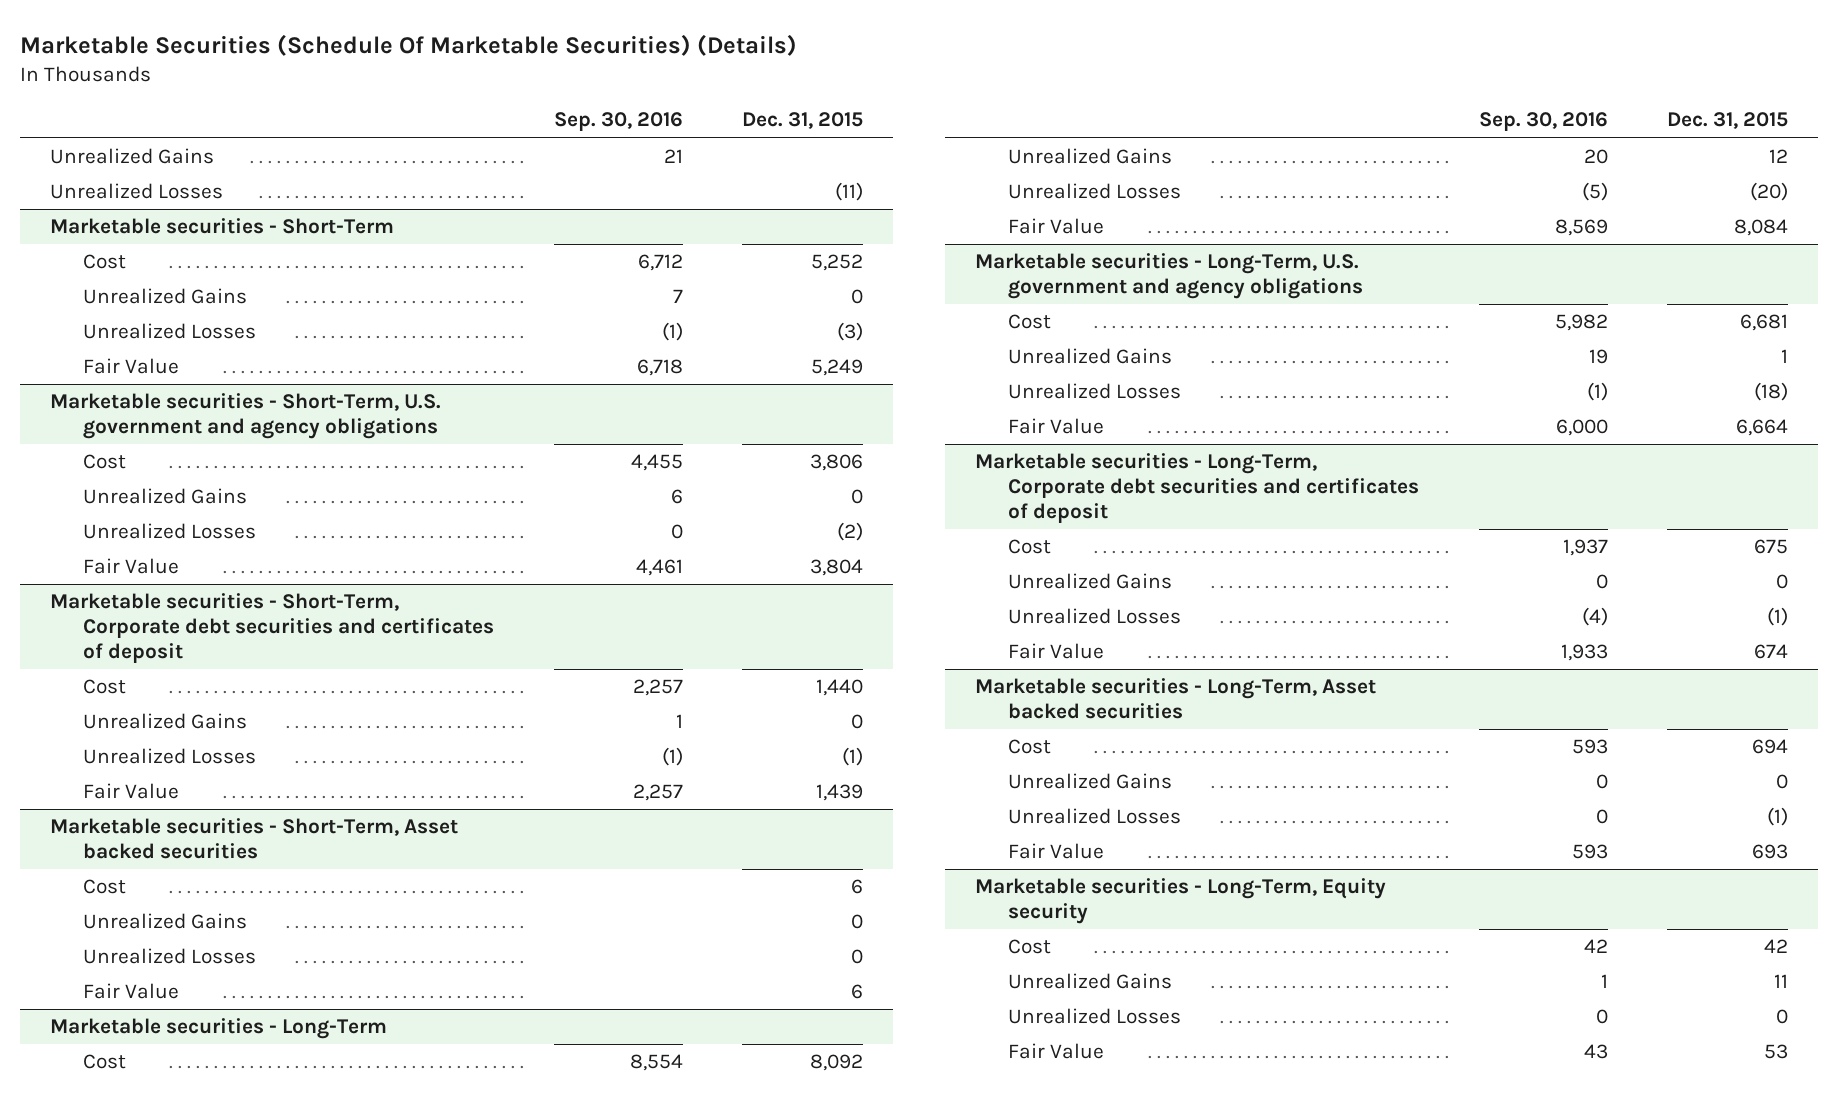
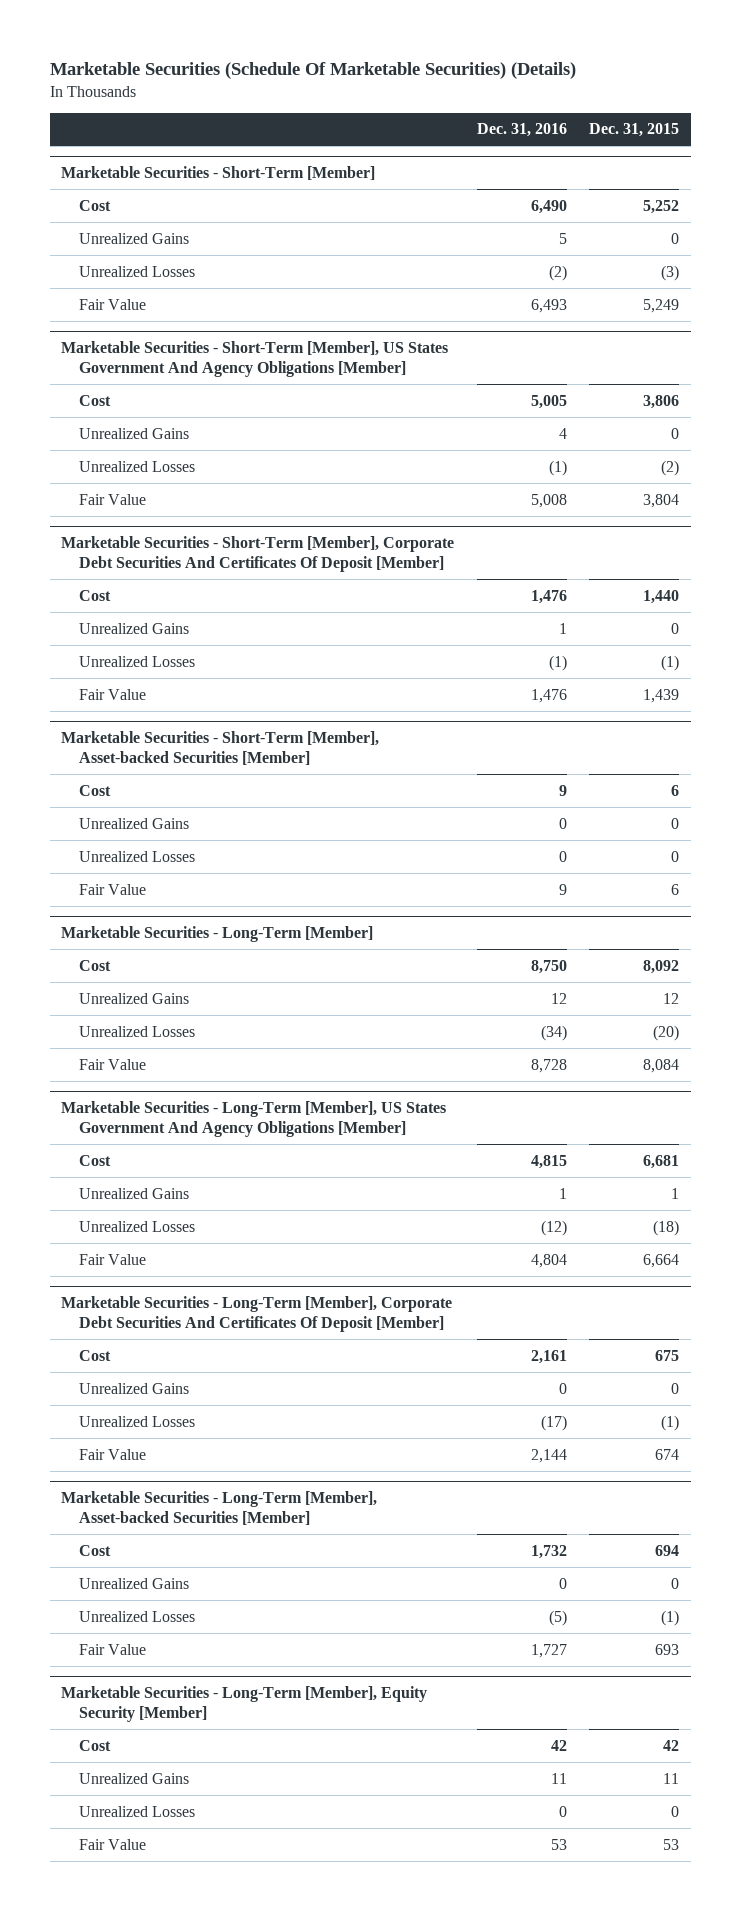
[553,112,683,132] Sep. 30, 2016 -> none
none -> [476,123,567,138] Dec. 31, 2016
[50,148,215,165] Unrealized Gains -> none
[50,183,224,200] Unrealized Losses -> none
[50,218,395,235] Marketable securities - Short-Term -> [60,165,375,180] Marketable Securities - Short-Term [Member]
[50,393,442,440] Marketable securities - Short-Term, U.S. government and agency obligations -> [60,340,448,378] Marketable Securities - Short-Term [Member], US States Government And Agency Obligations [Member]
[50,593,495,663] Marketable securities - Short-Term, Corporate debt securities and certificates of deposit -> [60,535,454,573] Marketable Securities - Short-Term [Member], Corporate Debt Securities And Certificates Of Deposit [Member]
[50,818,459,860] Marketable securities - Short-Term, Asset backed securities -> [60,730,379,766] Marketable Securities - Short-Term [Member], Asset-backed Securities [Member]
[50,1018,388,1040] Marketable securities - Long-Term -> [60,925,373,942] Marketable Securities - Long-Term [Member]
[974,253,1364,300] Marketable securities - Long-Term, U.S. government and agency obligations -> [60,1100,446,1138] Marketable Securities - Long-Term [Member], US States Government And Agency Obligations [Member]
[974,453,1420,523] Marketable securities - Long-Term, Corporate debt securities and certificates of deposit -> [60,1295,452,1333] Marketable Securities - Long-Term [Member], Corporate Debt Securities And Certificates Of Deposit [Member]
[974,678,1376,720] Marketable securities - Long-Term, Asset backed securities -> [60,1490,377,1526] Marketable Securities - Long-Term [Member], Asset-backed Securities [Member]
[974,878,1386,925] Marketable securities - Long-Term, Equity security -> [60,1685,427,1723] Marketable Securities - Long-Term [Member], Equity Security [Member]

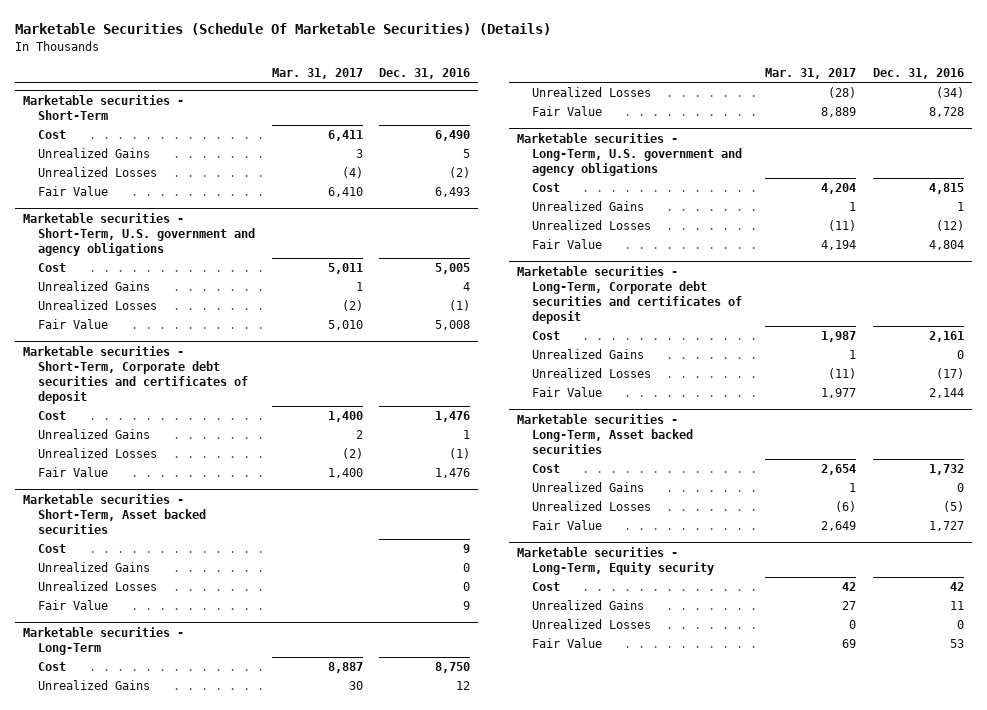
[589,123,680,138] Dec. 31, 2015 -> none
none -> [271,68,363,80] Mar. 31, 2017
[60,165,375,180] Marketable Securities - Short-Term [Member] -> [23,94,185,120] Marketable securities - Short-Term
[60,340,448,378] Marketable Securities - Short-Term [Member], US States Government And Agency Obligations [Member] -> [23,212,256,256] Marketable securities - Short-Term, U.S. government and agency obligations
[60,535,454,573] Marketable Securities - Short-Term [Member], Corporate Debt Securities And Certificates Of Deposit [Member] -> [23,345,249,404] Marketable securities - Short-Term, Corporate debt securities and certificates of deposit
[60,730,379,766] Marketable Securities - Short-Term [Member], Asset-backed Securities [Member] -> [23,493,207,534] Marketable securities - Short-Term, Asset backed securities
[60,925,373,942] Marketable Securities - Long-Term [Member] -> [23,626,185,655] Marketable securities - Long-Term
[60,1100,446,1138] Marketable Securities - Long-Term [Member], US States Government And Agency Obligations [Member] -> [516,132,742,176] Marketable securities - Long-Term, U.S. government and agency obligations
[60,1295,452,1333] Marketable Securities - Long-Term [Member], Corporate Debt Securities And Certificates Of Deposit [Member] -> [516,265,742,324] Marketable securities - Long-Term, Corporate debt securities and certificates of deposit
[60,1490,377,1526] Marketable Securities - Long-Term [Member], Asset-backed Securities [Member] -> [516,413,693,454] Marketable securities - Long-Term, Asset backed securities
[60,1685,427,1723] Marketable Securities - Long-Term [Member], Equity Security [Member] -> [516,546,714,575] Marketable securities - Long-Term, Equity security

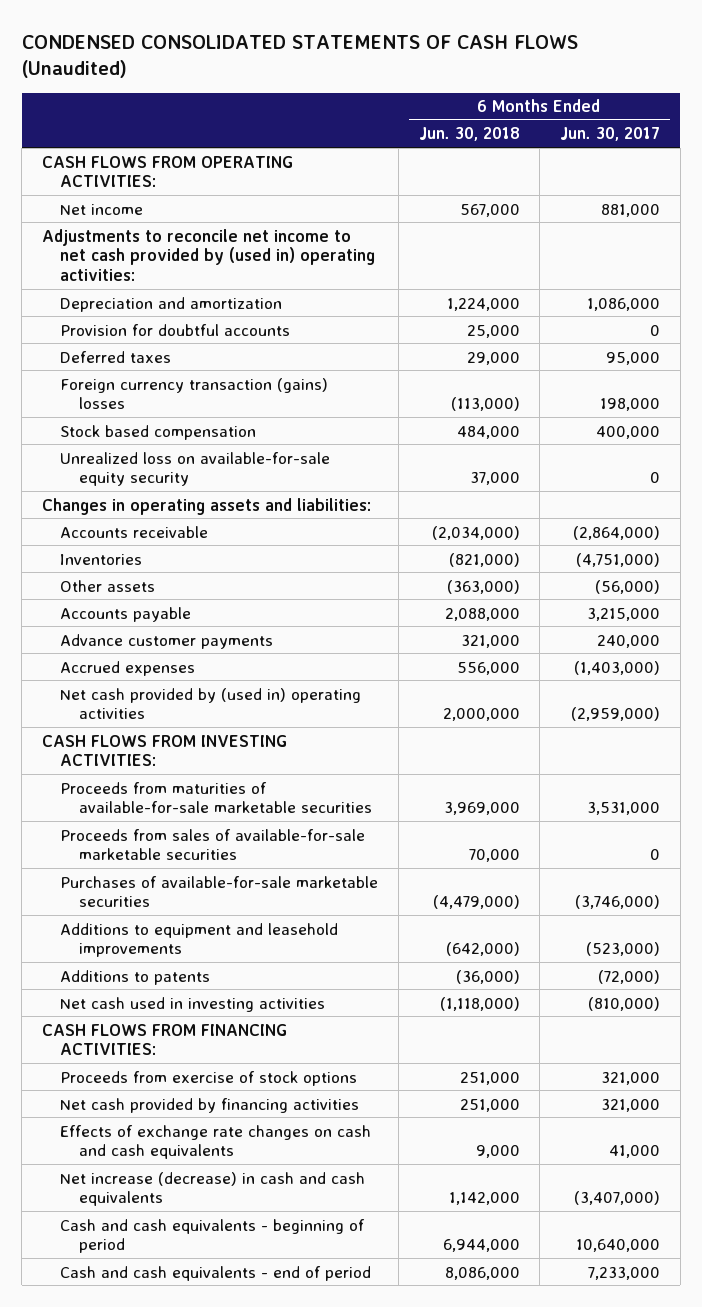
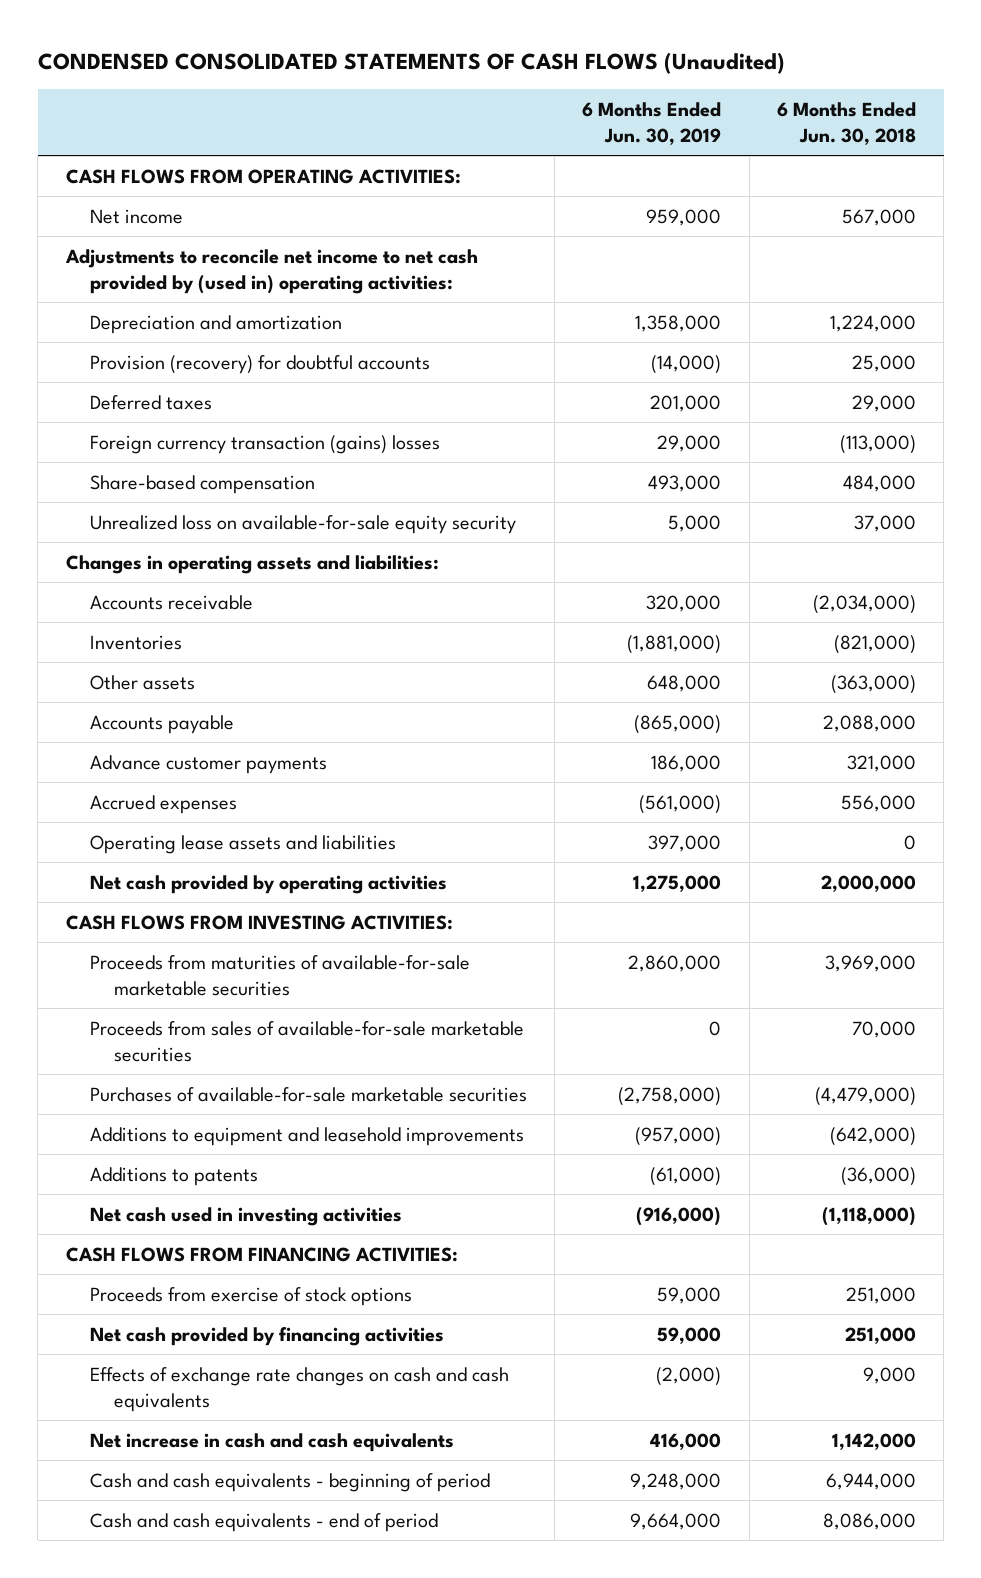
[560,127,661,142] Jun. 30, 2017 -> none
none -> [582,101,722,146] 6 Months Ended Jun. 30, 2019
[60,323,291,336] Provision for doubtful accounts -> [89,354,430,374] Provision (recovery) for doubtful accounts
[60,424,257,440] Stock based compensation -> [89,474,315,494] Share-based compensation
none -> [89,834,396,854] Operating lease assets and liabilities
[60,687,362,720] Net cash provided by (used in) operating activities -> [89,874,447,894] Net cash provided by operating activities
[60,1171,366,1207] Net increase (decrease) in cash and cash equivalents -> [89,1432,454,1452] Net increase in cash and cash equivalents

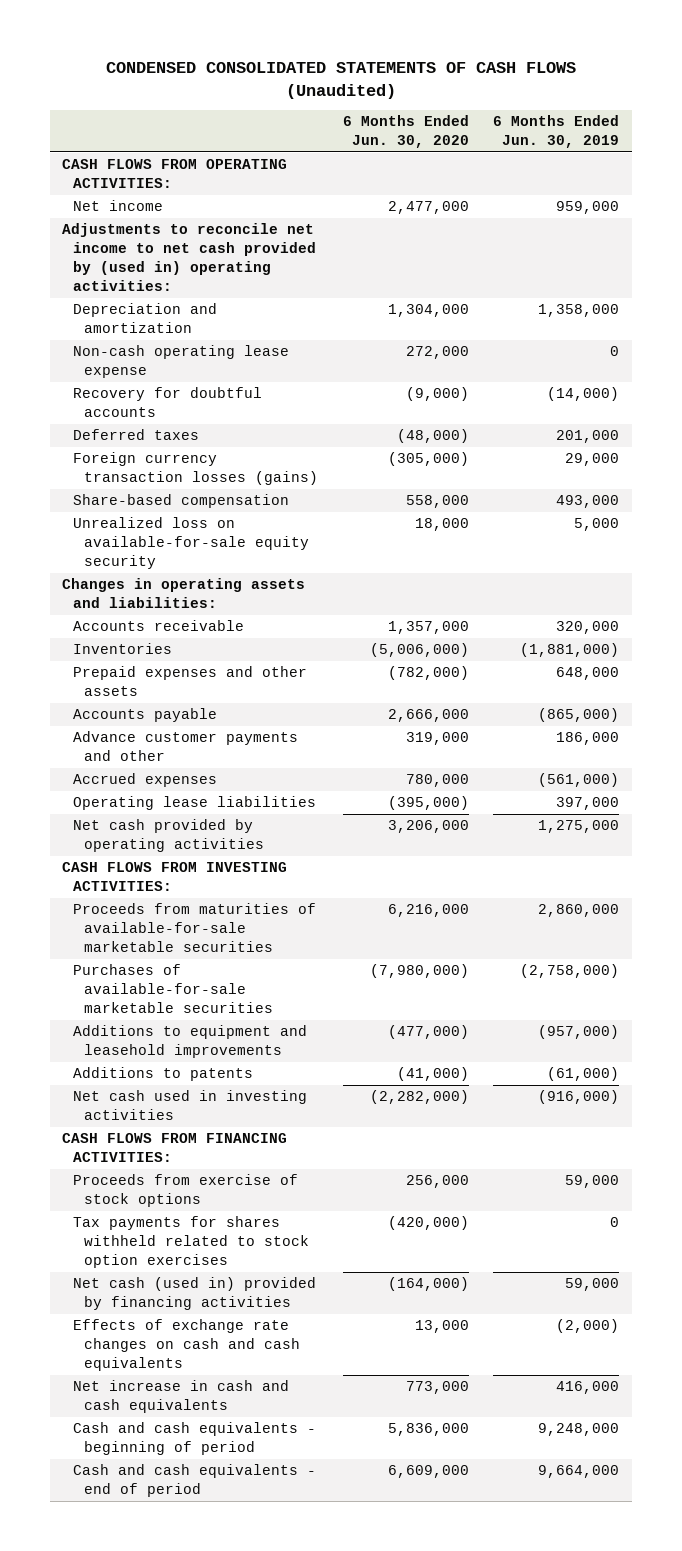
[776,101,916,146] 6 Months Ended Jun. 30, 2018 -> none
none -> [342,115,469,149] 6 Months Ended Jun. 30, 2020
none -> [73,345,290,379] Non-cash operating lease expense
[89,354,430,374] Provision (recovery) for doubtful accounts -> [73,387,263,418] Recovery for doubtful accounts
[89,434,440,454] Foreign currency transaction (gains) losses -> [73,452,319,486] Foreign currency transaction losses (gains)
[89,674,195,690] Other assets -> [73,666,308,697] Prepaid expenses and other assets
[89,754,327,774] Advance customer payments -> [73,731,299,762] Advance customer payments and other
[89,834,396,854] Operating lease assets and liabilities -> [73,796,317,811] Operating lease liabilities
[89,1020,524,1062] Proceeds from sales of available-for-sale marketable securities -> none
none -> [73,1216,310,1269] Tax payments for shares withheld related to stock option exercises
[89,1326,444,1346] Net cash provided by financing activities -> [73,1277,317,1311] Net cash (used in) provided by financing activities

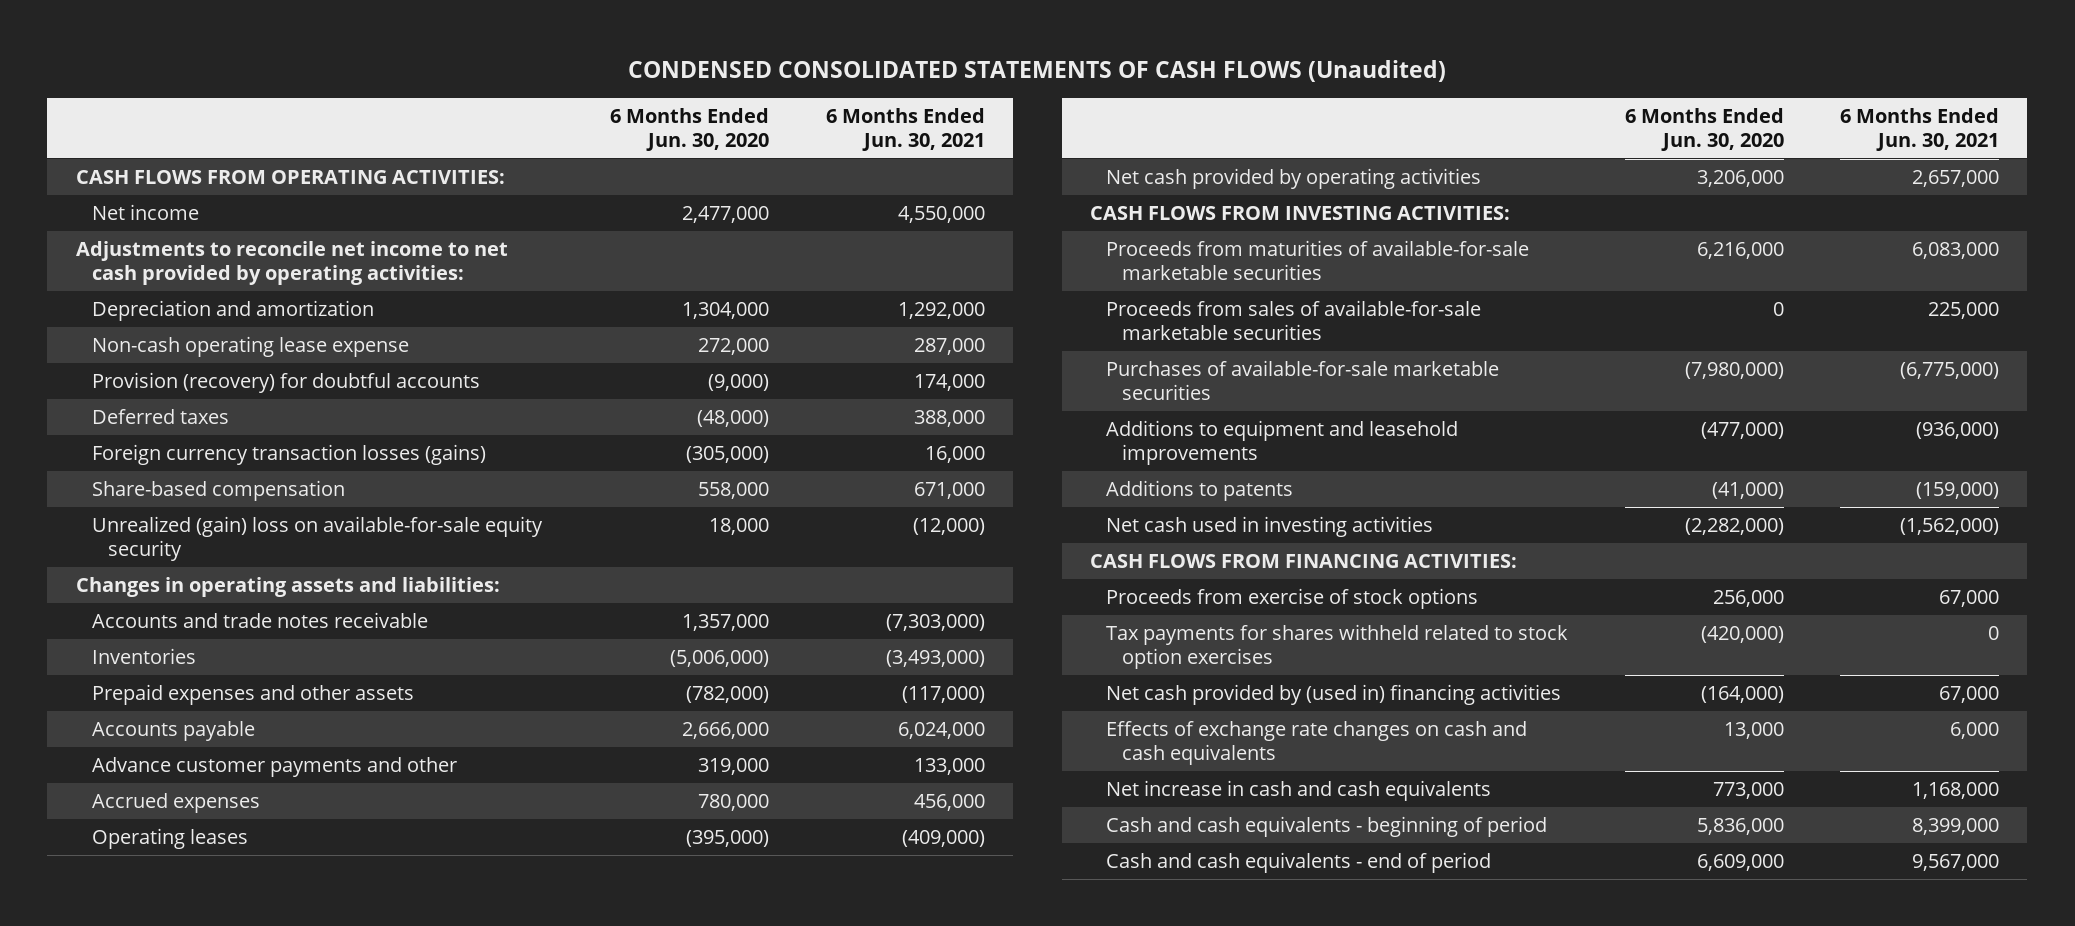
[493,115,620,149] 6 Months Ended Jun. 30, 2019 -> none
none -> [825,107,985,151] 6 Months Ended Jun. 30, 2021
[62,223,317,292] Adjustments to reconcile net income to net cash provided by (used in) operating activities: -> [75,241,508,286] Adjustments to reconcile net income to net cash provided by operating activities:
[73,387,263,418] Recovery for doubtful accounts -> [91,372,480,394] Provision (recovery) for doubtful accounts
[73,517,310,570] Unrealized loss on available-for-sale equity security -> [91,516,543,562] Unrealized (gain) loss on available-for-sale equity security
[73,620,245,632] Accounts receivable -> [91,612,428,629] Accounts and trade notes receivable
[73,796,317,811] Operating lease liabilities -> [91,828,248,850] Operating leases
none -> [1106,300,1482,341] Proceeds from sales of available-for-sale marketable securities
[73,1277,317,1311] Net cash (used in) provided by financing activities -> [1106,684,1562,706] Net cash provided by (used in) financing activities

